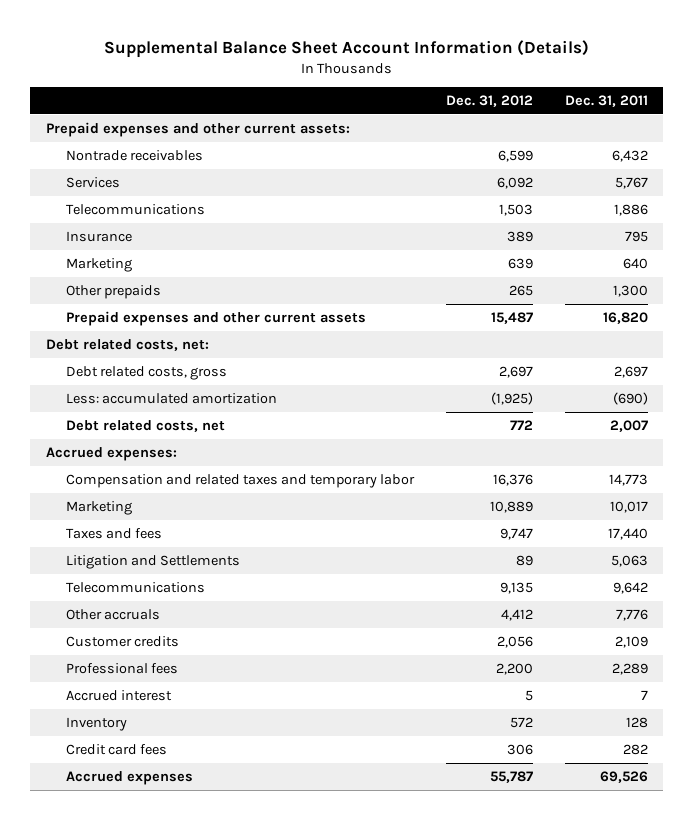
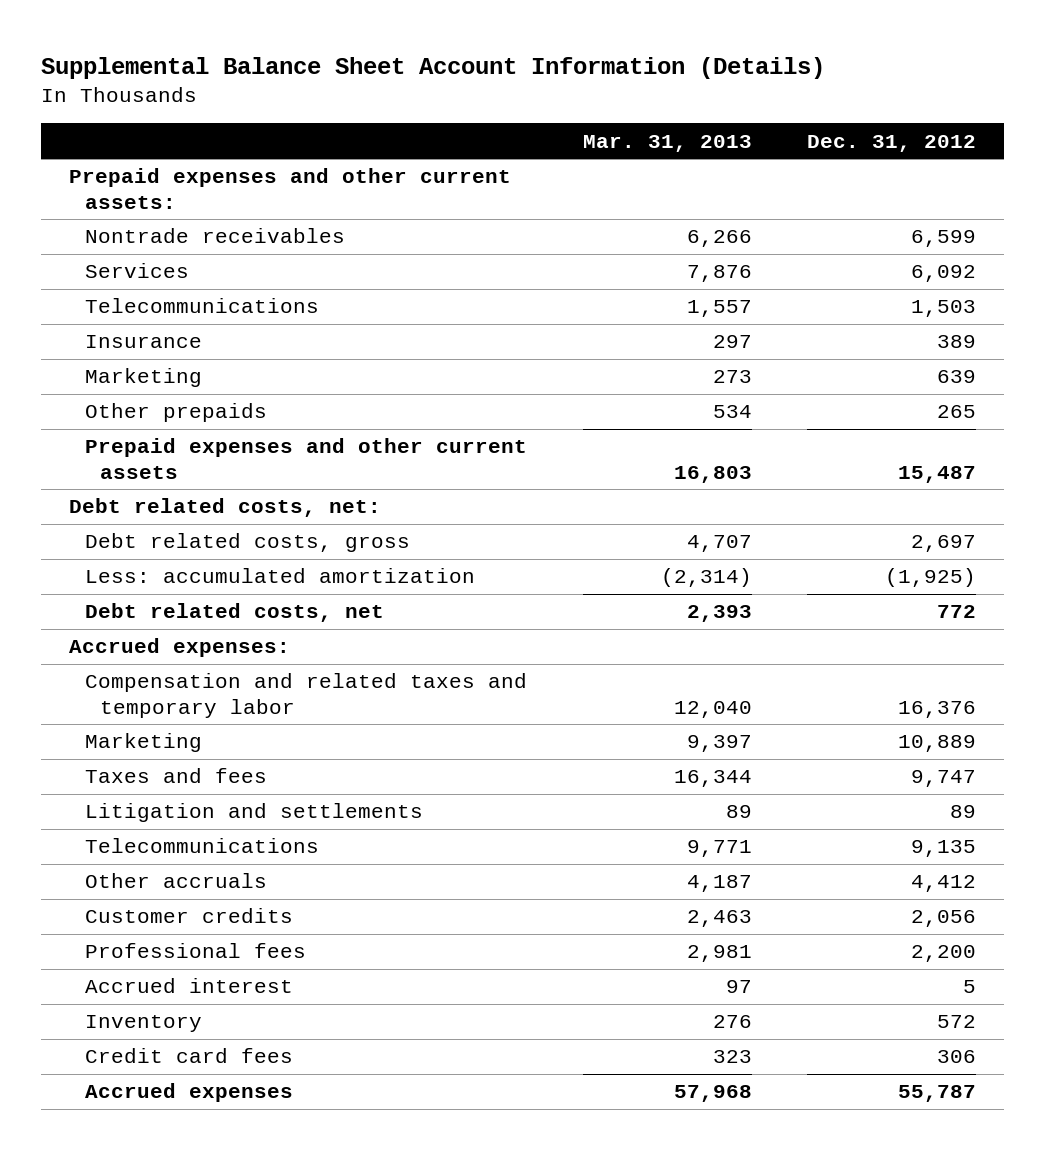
[564,95,648,108] Dec. 31, 2011 -> none
none -> [582,134,752,152] Mar. 31, 2013
[66,554,241,569] Litigation and Settlements -> [84,803,423,823] Litigation and settlements

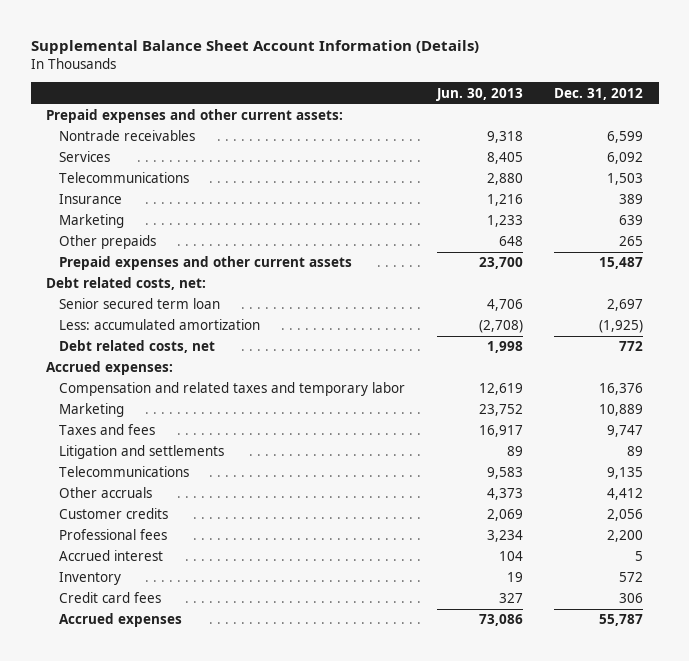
[582,134,752,152] Mar. 31, 2013 -> none
none -> [435,87,523,101] Jun. 30, 2013
[84,533,410,553] Debt related costs, gross -> [59,298,221,310] Senior secured term loan

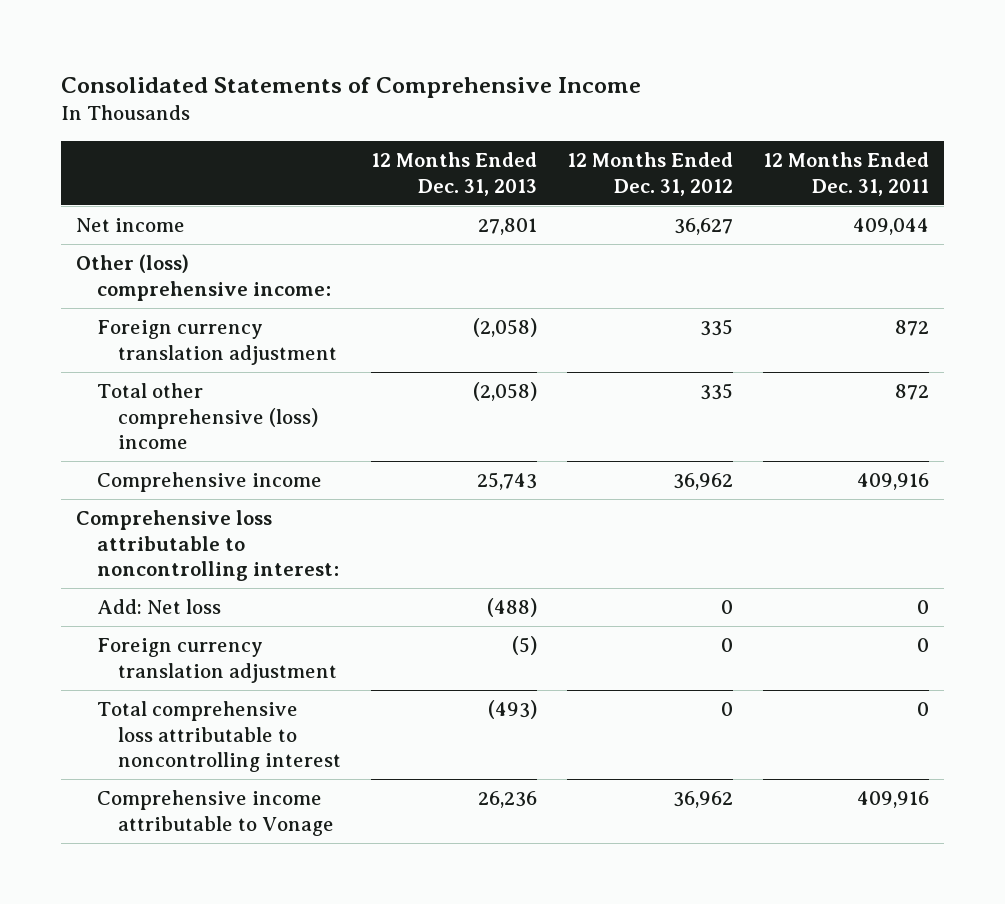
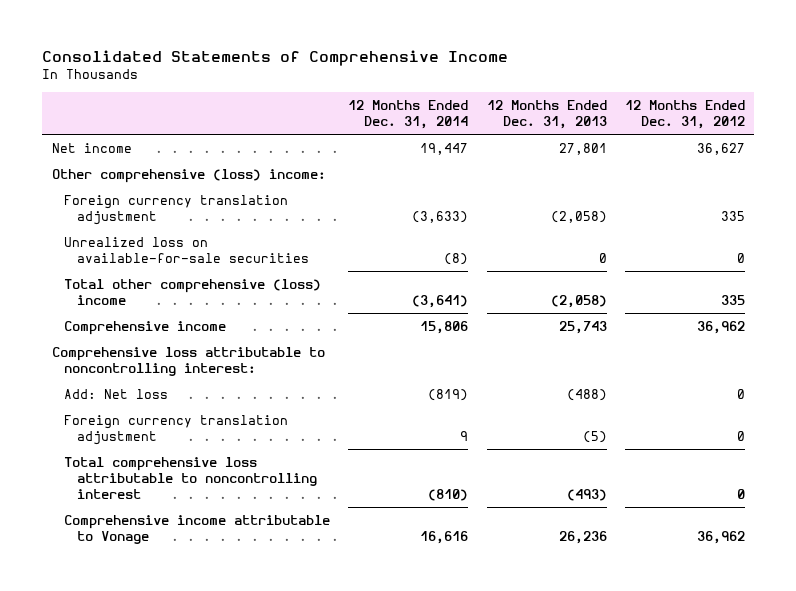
[762,152,929,196] 12 Months Ended Dec. 31, 2011 -> none
none -> [348,99,469,130] 12 Months Ended Dec. 31, 2014
[75,254,331,301] Other (loss) comprehensive income: -> [51,168,326,183] Other comprehensive (loss) income:
none -> [64,236,309,264] Unrealized loss on available-for-sale securities

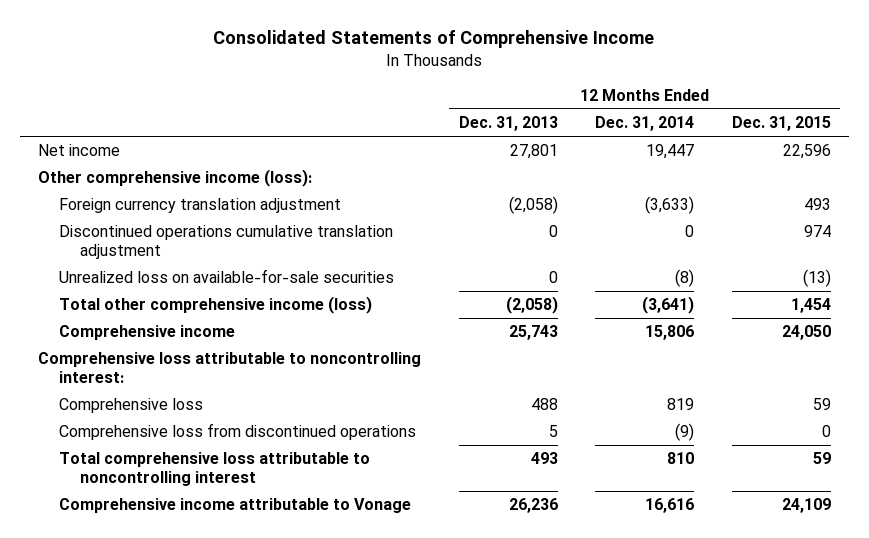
[624,99,745,130] 12 Months Ended Dec. 31, 2012 -> none
none -> [731,116,831,132] Dec. 31, 2015
[51,168,326,183] Other comprehensive (loss) income: -> [38,169,313,188] Other comprehensive income (loss):
none -> [59,225,394,260] Discontinued operations cumulative translation adjustment
[64,278,322,306] Total other comprehensive (loss) income -> [59,296,373,315] Total other comprehensive income (loss)
[64,388,169,399] Add: Net loss -> none
[64,414,289,446] Foreign currency translation adjustment -> none
none -> [59,398,204,414] Comprehensive loss
none -> [59,423,417,441] Comprehensive loss from discontinued operations
[428,489,469,502] (810) -> [667,452,695,465] 810
[566,489,607,502] (493) -> [530,452,558,465] 493

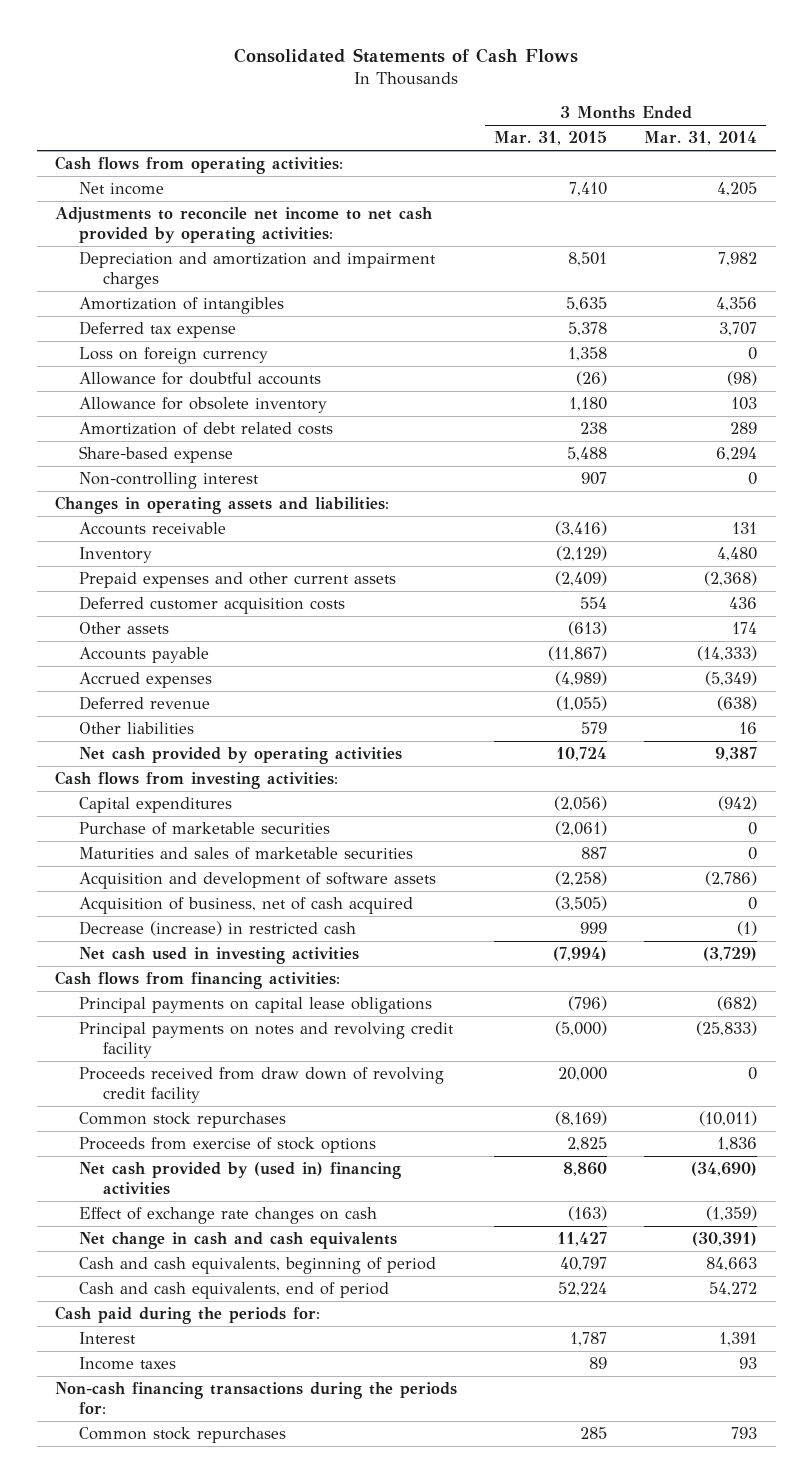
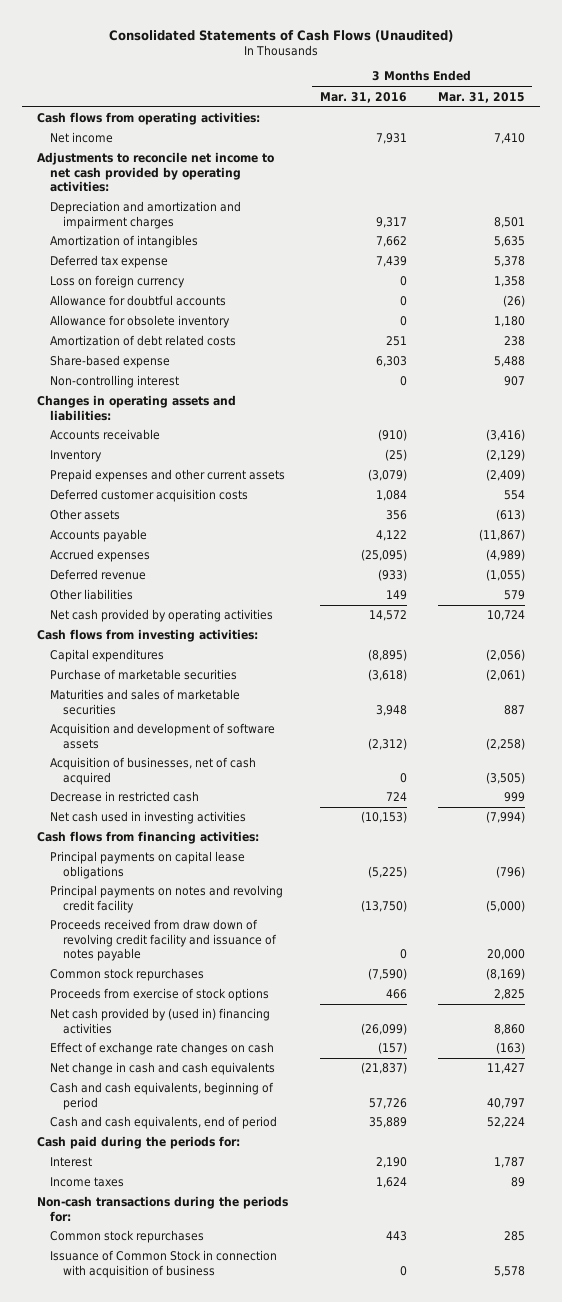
[234,47,579,63] Consolidated Statements of Cash Flows -> [109,29,454,42] Consolidated Statements of Cash Flows (Unaudited)
[644,131,758,146] Mar. 31, 2014 -> none
none -> [319,91,407,103] Mar. 31, 2016
[78,897,413,915] Acquisition of business, net of cash acquired -> [50,757,257,785] Acquisition of businesses, net of cash acquired
[78,921,356,937] Decrease (increase) in restricted cash -> [50,791,200,803] Decrease in restricted cash
[78,1067,444,1104] Proceeds received from draw down of revolving credit facility -> [50,919,278,961] Proceeds received from draw down of revolving credit facility and issuance of notes payable
[55,1382,458,1415] Non-cash financing transactions during the periods for: -> [37,1196,289,1222] Non-cash transactions during the periods for:
none -> [50,1250,278,1278] Issuance of Common Stock in connection with acquisition of business

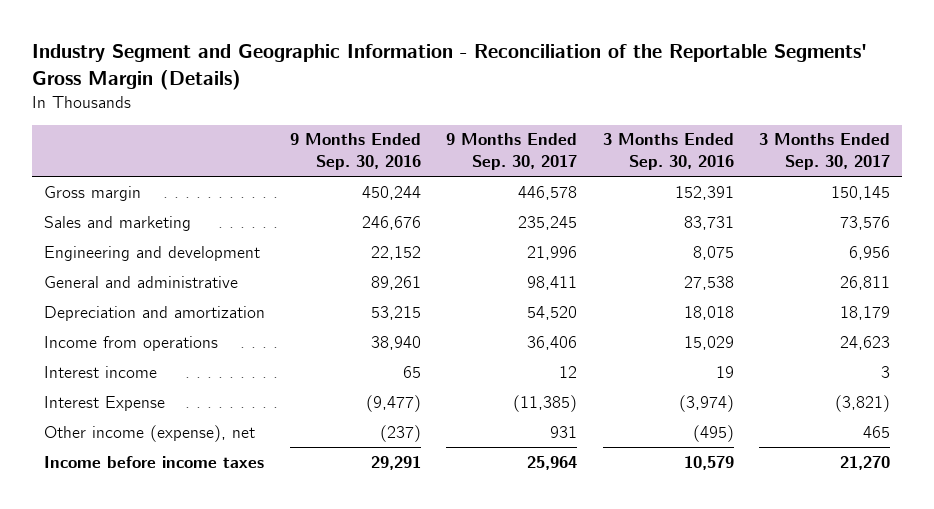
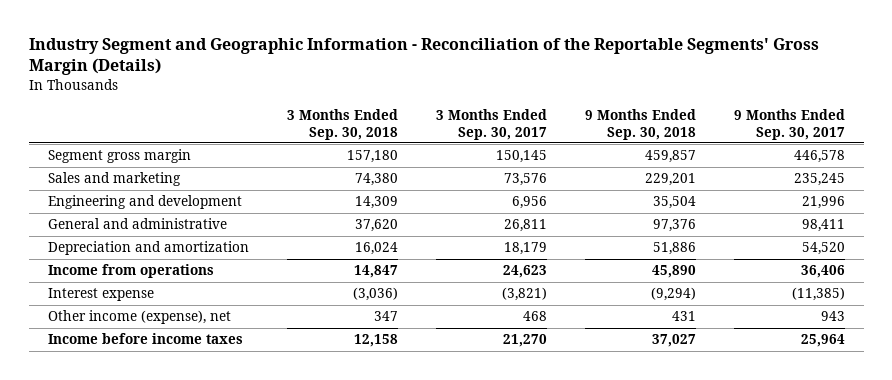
[290,133,422,171] 9 Months Ended Sep. 30, 2016 -> none
[602,133,734,171] 3 Months Ended Sep. 30, 2016 -> none
none -> [286,108,398,140] 3 Months Ended Sep. 30, 2018
none -> [584,108,696,140] 9 Months Ended Sep. 30, 2018
[44,185,142,201] Gross margin -> [47,149,191,164] Segment gross margin
[44,365,158,378] Interest income -> none
[44,395,166,411] Interest Expense -> [47,288,154,302] Interest expense
[550,425,578,438] 931 -> [820,311,845,322] 943
[862,425,890,438] 465 -> [522,311,547,322] 468

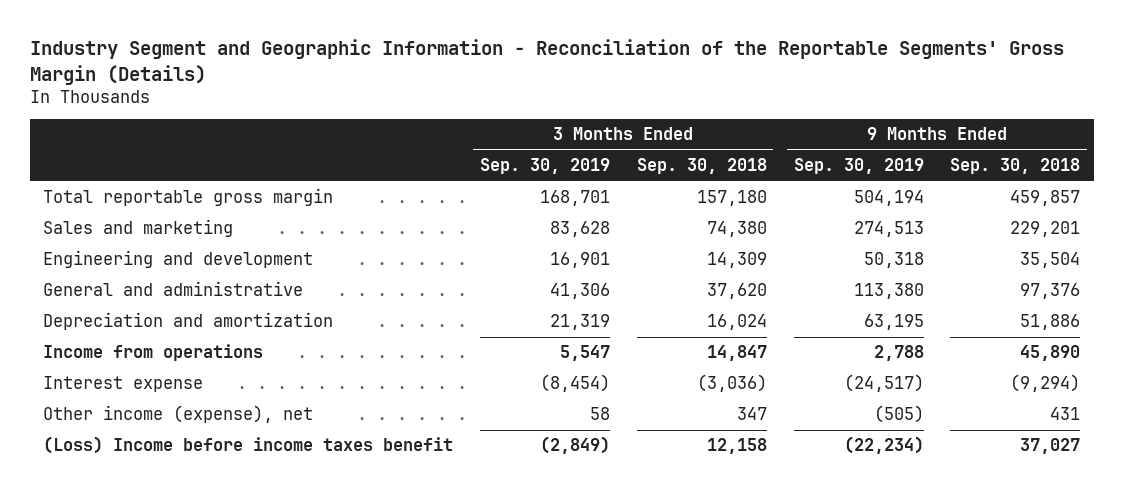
[435,108,547,140] 3 Months Ended Sep. 30, 2017 -> none
[733,108,845,140] 9 Months Ended Sep. 30, 2017 -> none
none -> [480,158,611,175] Sep. 30, 2019
none -> [793,158,924,175] Sep. 30, 2019
[47,149,191,164] Segment gross margin -> [43,188,334,207] Total reportable gross margin
[47,333,243,345] Income before income taxes -> [43,436,454,455] (Loss) Income before income taxes benefit

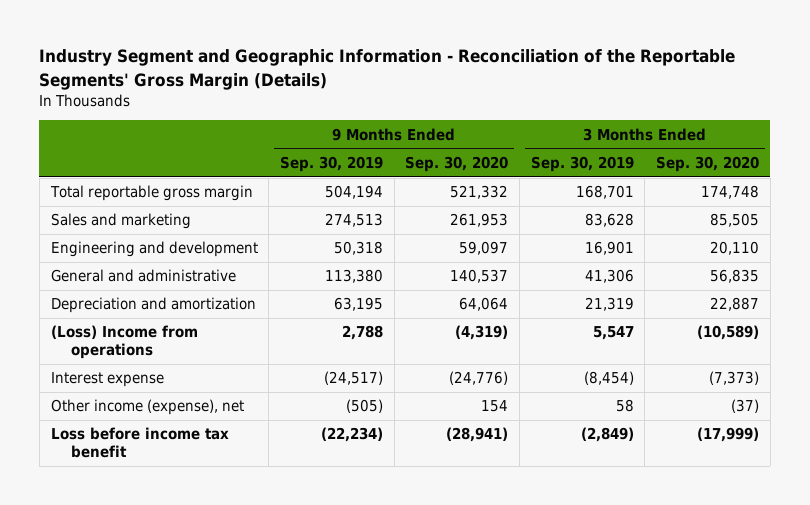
[636,158,767,175] Sep. 30, 2018 -> none
[950,158,1081,175] Sep. 30, 2018 -> none
none -> [405,155,509,172] Sep. 30, 2020
none -> [655,155,759,172] Sep. 30, 2020
[43,344,264,362] Income from operations -> [50,325,198,360] (Loss) Income from operations
[43,436,454,455] (Loss) Income before income taxes benefit -> [50,427,229,459] Loss before income tax benefit

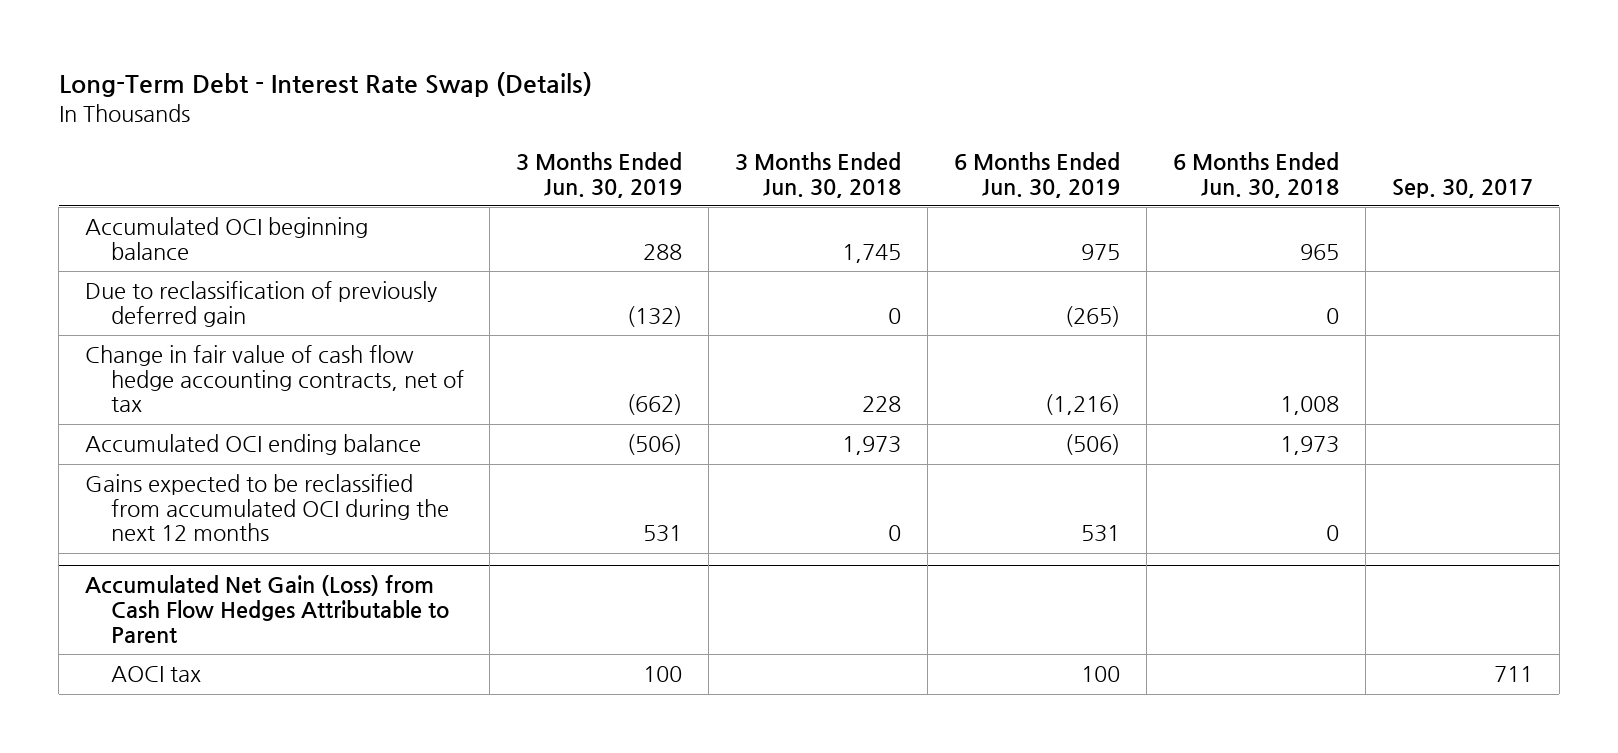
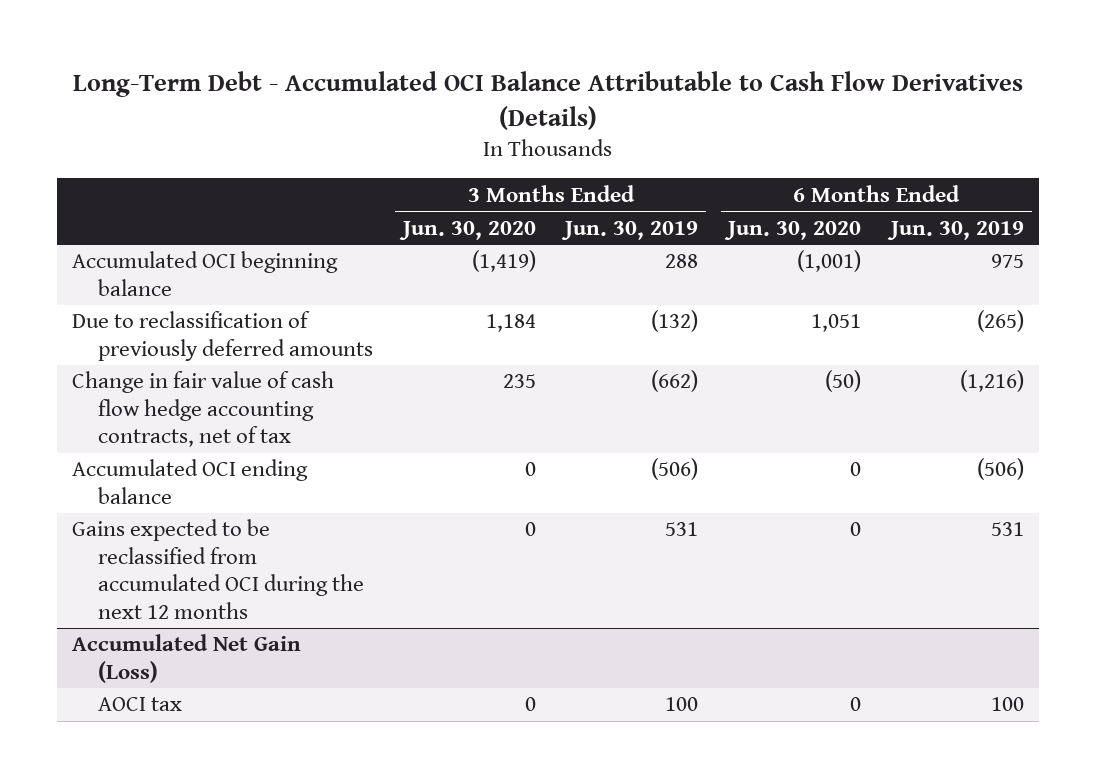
[58,71,592,97] Long-Term Debt - Interest Rate Swap (Details) -> [72,71,1023,130] Long-Term Debt - Accumulated OCI Balance Attributable to Cash Flow Derivatives (Details)
[735,152,902,198] 3 Months Ended Jun. 30, 2018 -> none
[1172,152,1339,198] 6 Months Ended Jun. 30, 2018 -> none
[1391,178,1533,198] Sep. 30, 2017 -> none
none -> [398,220,536,240] Jun. 30, 2020
none -> [724,220,862,240] Jun. 30, 2020
[85,281,438,327] Due to reclassification of previously deferred gain -> [71,311,373,361] Due to reclassification of previously deferred amounts
[85,575,449,643] Accumulated Net Gain (Loss) from Cash Flow Hedges Attributable to Parent -> [71,634,301,683] Accumulated Net Gain (Loss)

